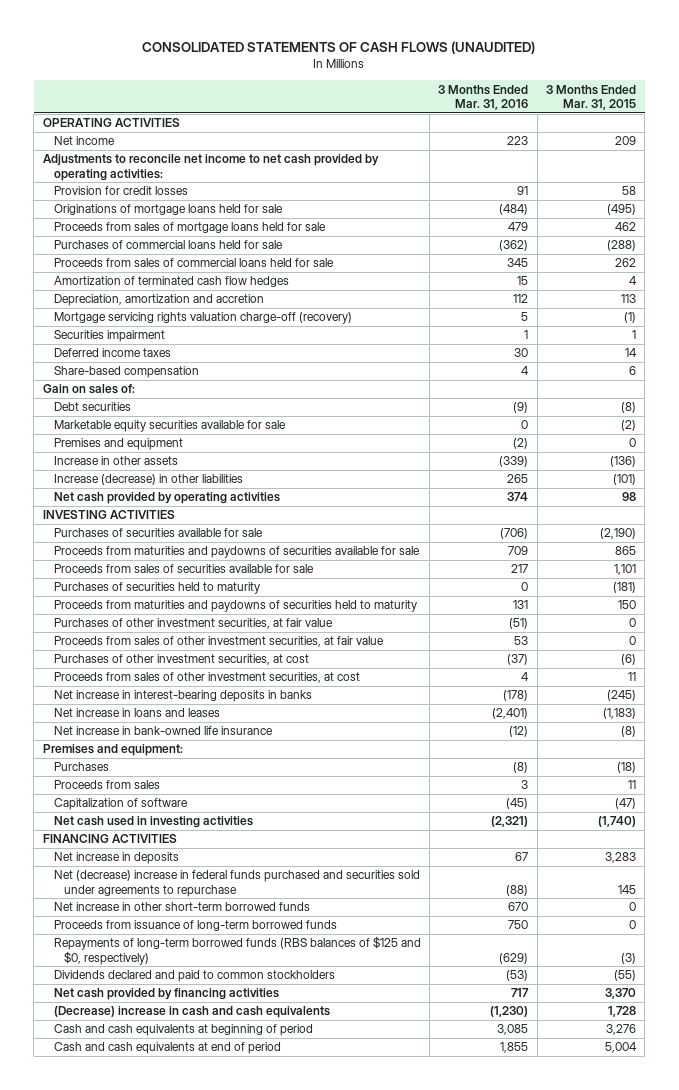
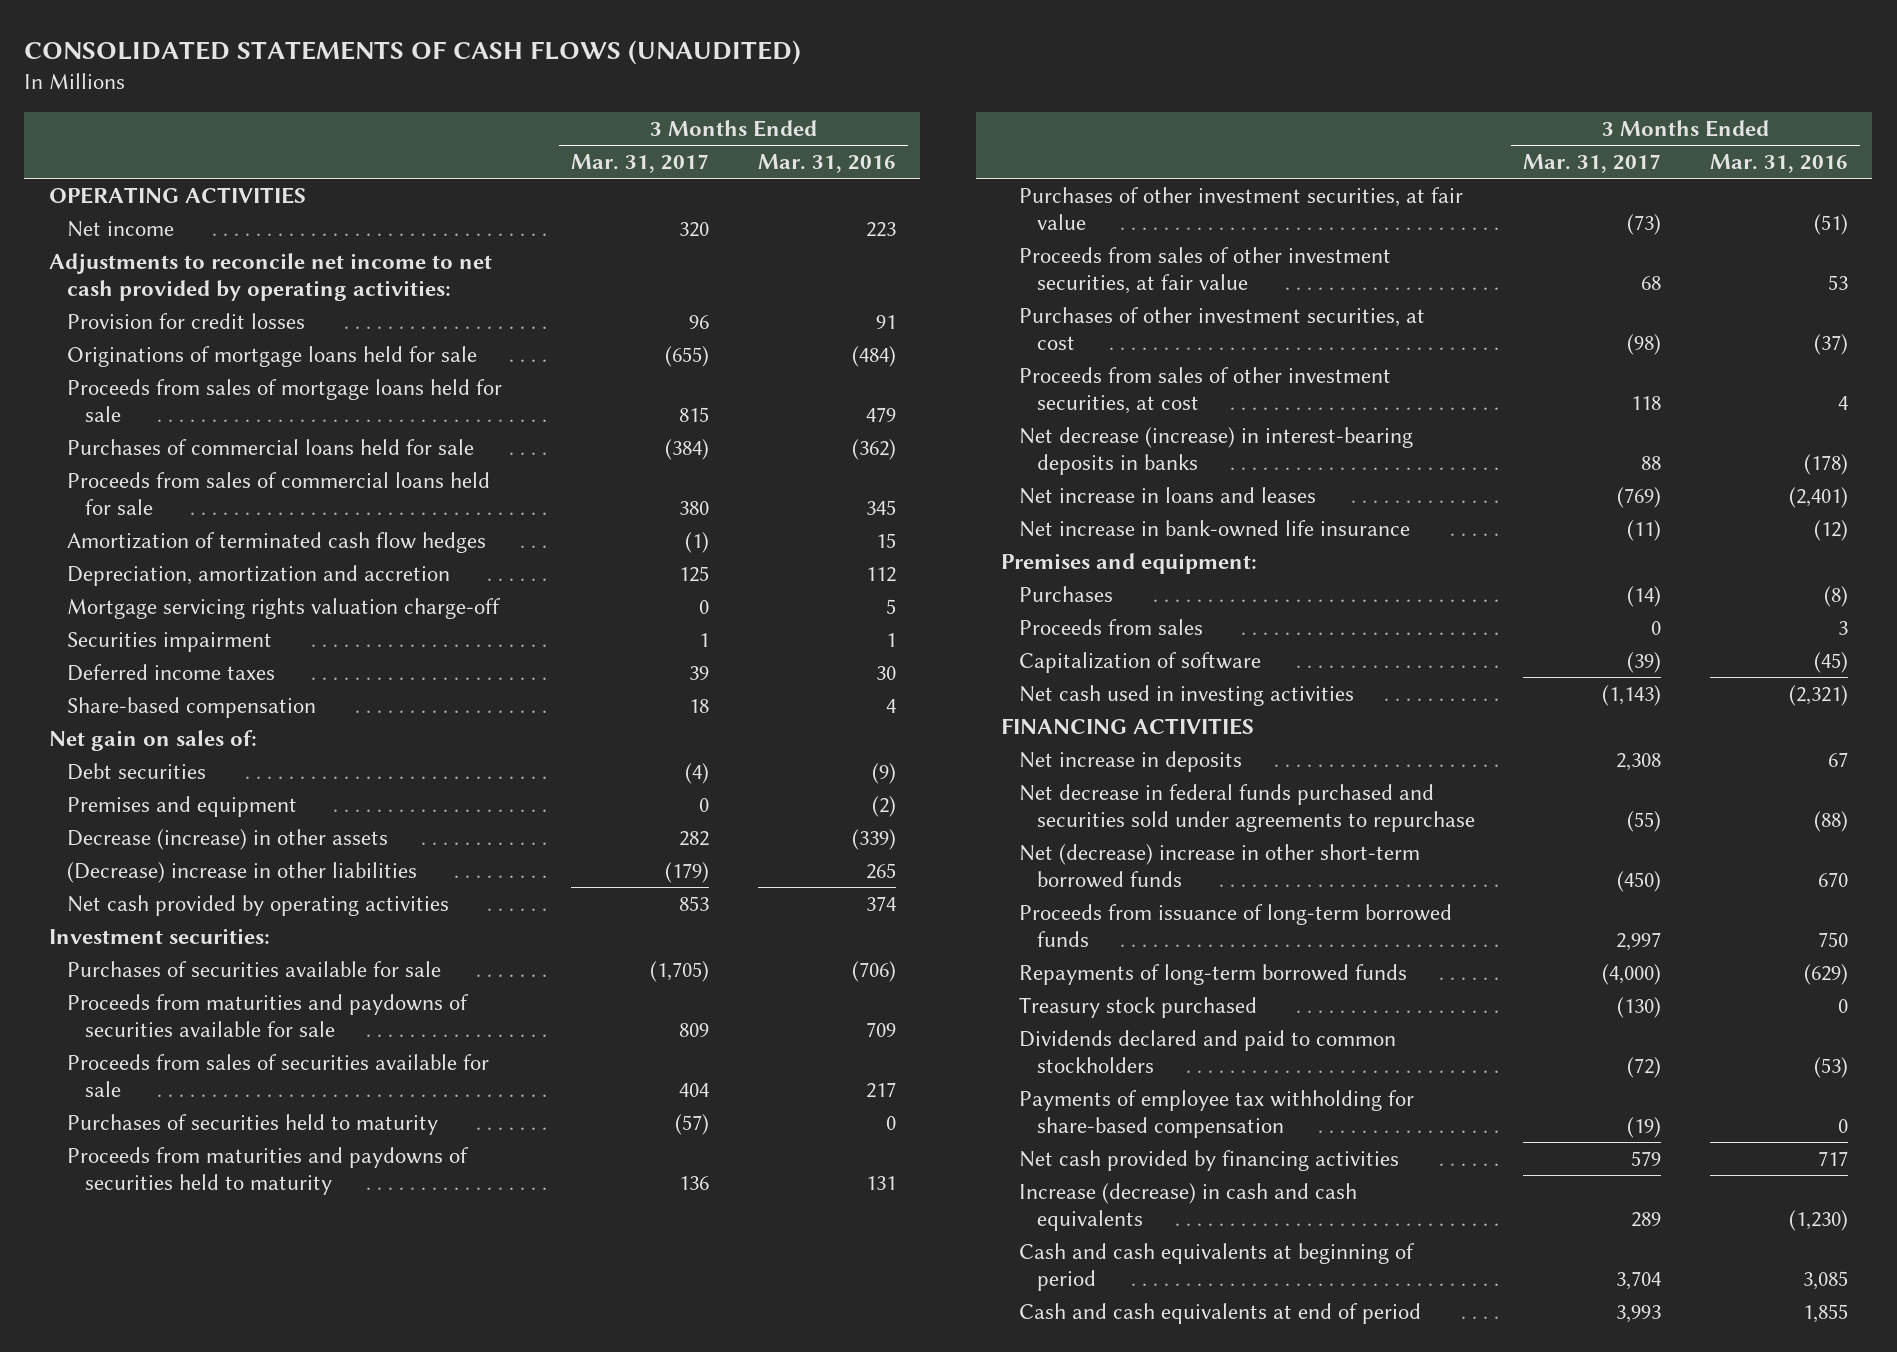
[545,84,636,110] 3 Months Ended Mar. 31, 2015 -> none
none -> [571,154,710,174] Mar. 31, 2017
[53,312,352,325] Mortgage servicing rights valuation charge-off (recovery) -> [66,597,501,619] Mortgage servicing rights valuation charge-off
[42,384,135,395] Gain on sales of: -> [48,729,257,751] Net gain on sales of:
[53,420,286,433] Marketable equity securities available for sale -> none
[53,456,178,466] Increase in other assets -> [66,828,388,850] Decrease (increase) in other assets
[53,474,243,486] Increase (decrease) in other liabilities -> [66,861,417,883] (Decrease) increase in other liabilities
[42,510,175,520] INVESTING ACTIVITIES -> none
none -> [48,927,270,944] Investment securities:
[53,690,312,703] Net increase in interest-bearing deposits in banks -> [1018,426,1413,475] Net decrease (increase) in interest-bearing deposits in banks
[53,870,420,897] Net (decrease) increase in federal funds purchased and securities sold under agreements to repurchase -> [1018,783,1475,832] Net decrease in federal funds purchased and securities sold under agreements to repurchase
[53,902,310,912] Net increase in other short-term borrowed funds -> [1018,843,1420,888] Net (decrease) increase in other short-term borrowed funds
[53,936,421,965] Repayments of long-term borrowed funds (RBS balances of $125 and $0, respectively) -> [1018,963,1407,985] Repayments of long-term borrowed funds
none -> [1018,996,1257,1018] Treasury stock purchased
none -> [1018,1089,1414,1138] Payments of employee tax withholding for share-based compensation
[53,1006,330,1019] (Decrease) increase in cash and cash equivalents -> [1018,1182,1357,1231] Increase (decrease) in cash and cash equivalents

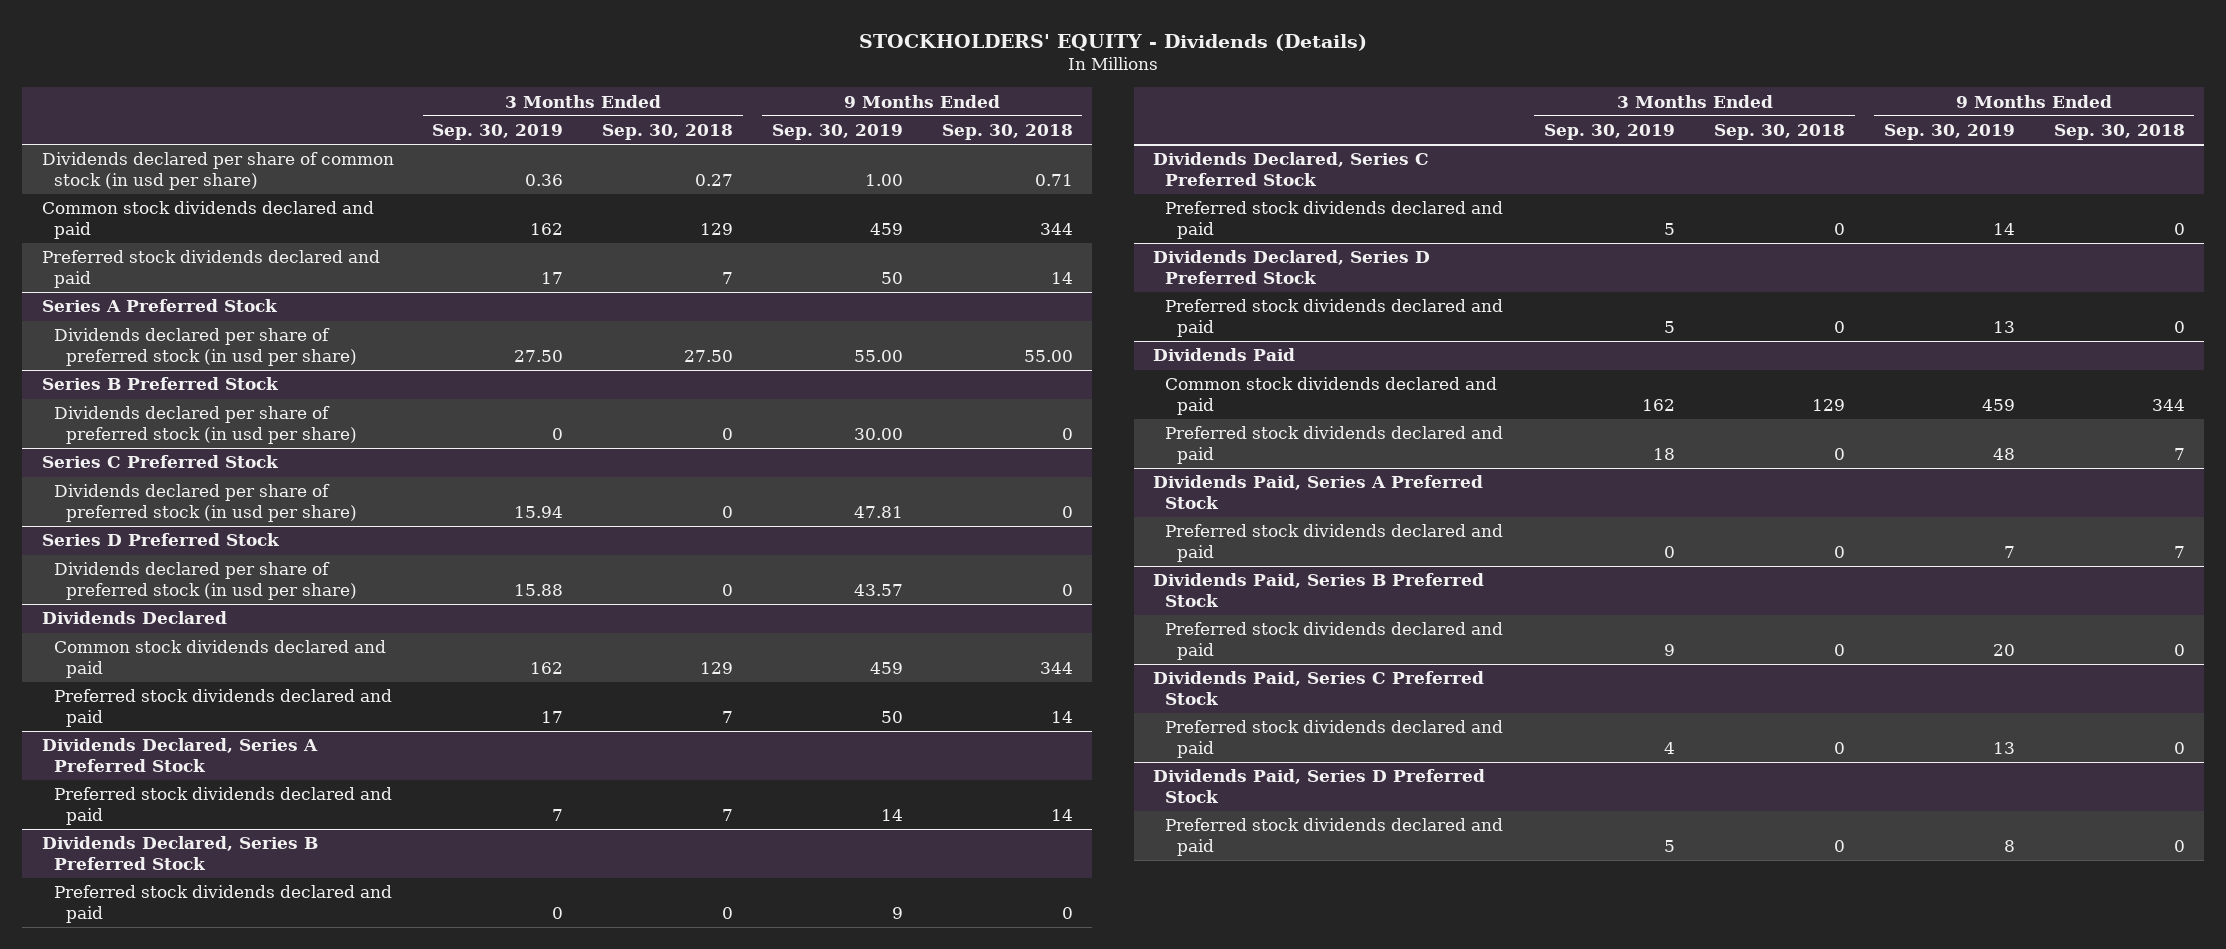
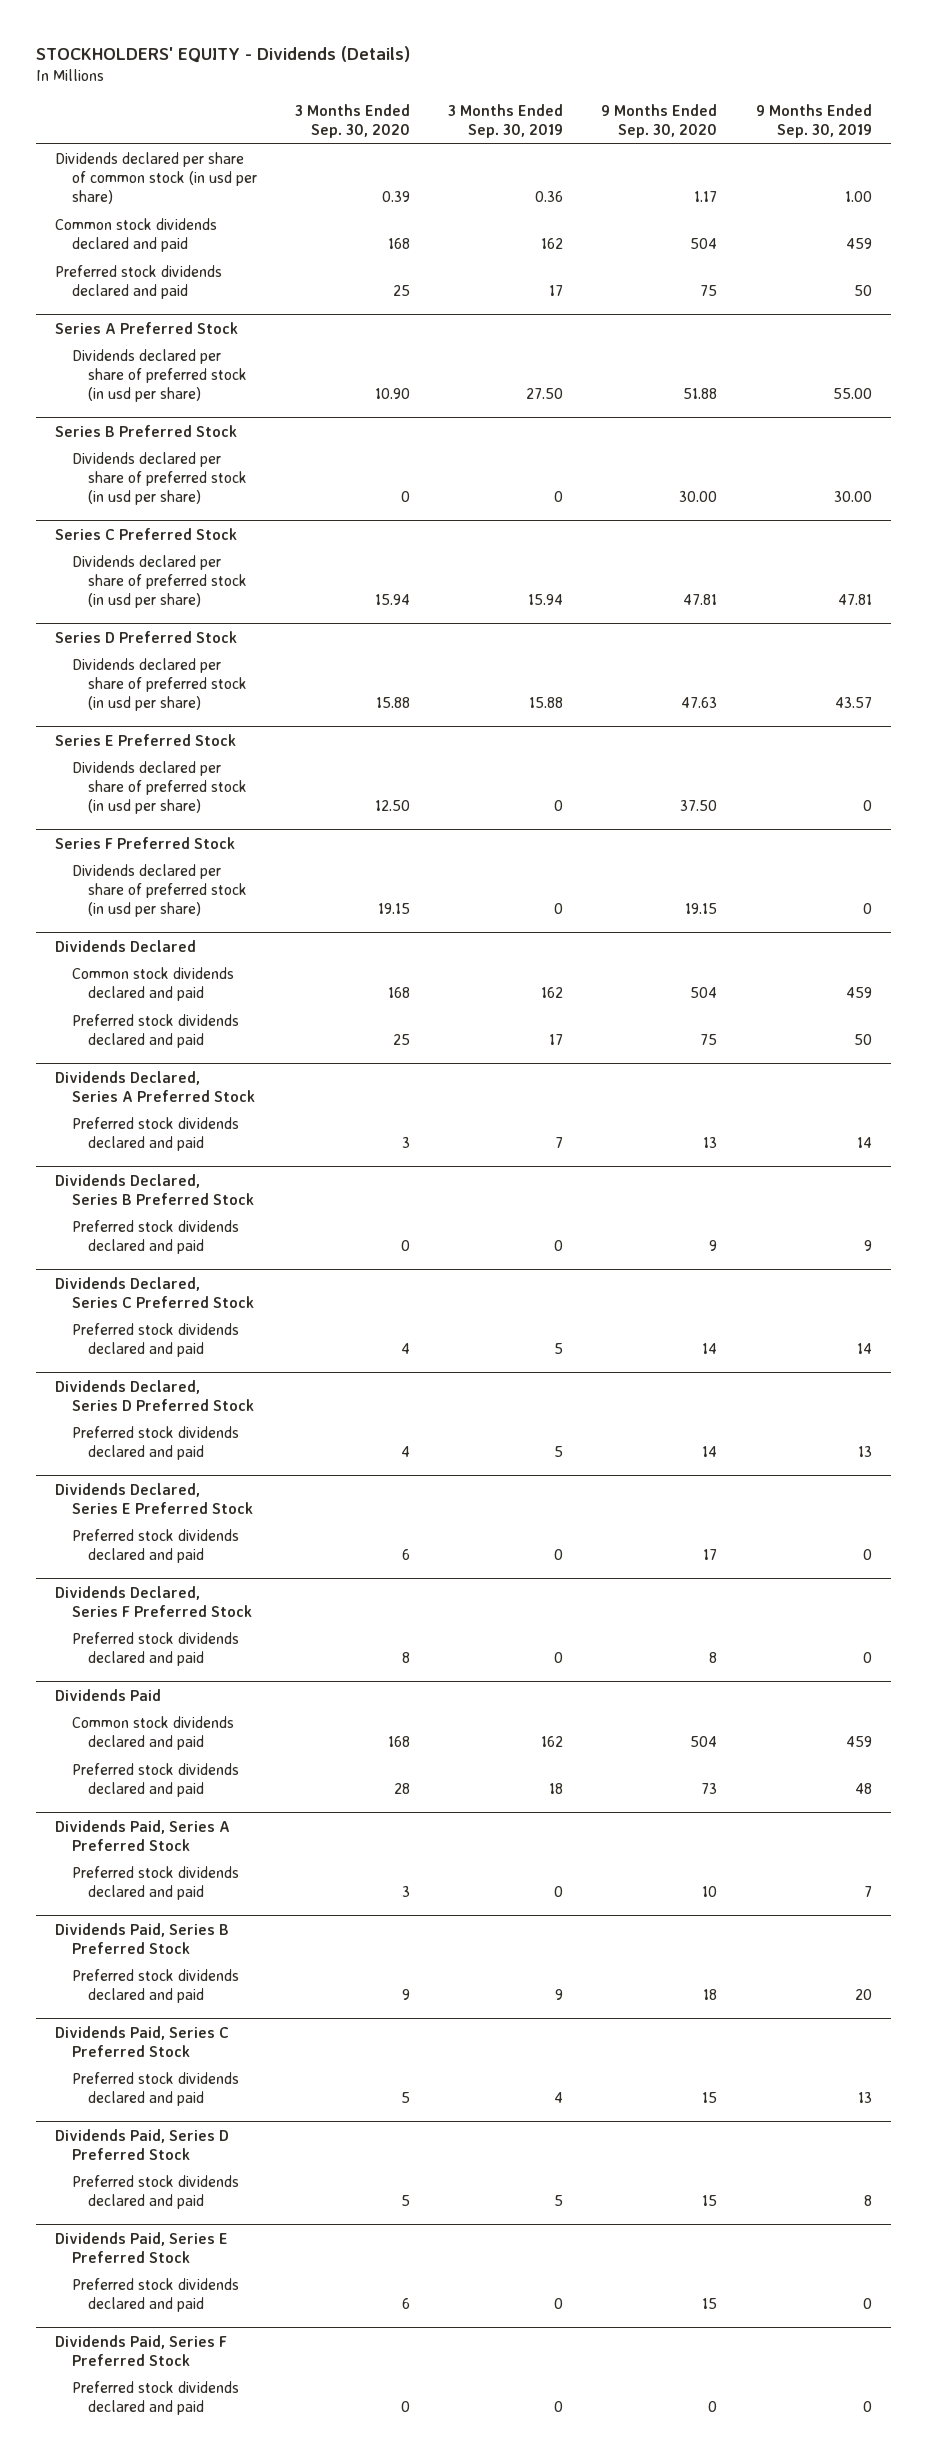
[602,124,734,141] Sep. 30, 2018 -> none
[941,124,1073,141] Sep. 30, 2018 -> none
none -> [294,104,410,138] 3 Months Ended Sep. 30, 2020
none -> [601,104,718,138] 9 Months Ended Sep. 30, 2020
none -> [54,733,236,746] Series E Preferred Stock
none -> [71,761,248,814] Dividends declared per share of preferred stock (in usd per share)
none -> [54,836,235,849] Series F Preferred Stock
none -> [71,864,248,917] Dividends declared per share of preferred stock (in usd per share)
none -> [54,1482,253,1514] Dividends Declared, Series E Preferred Stock
none -> [71,1529,239,1564] Preferred stock dividends declared and paid
none -> [54,1585,252,1617] Dividends Declared, Series F Preferred Stock
none -> [71,1632,239,1667] Preferred stock dividends declared and paid
none -> [54,2231,228,2263] Dividends Paid, Series E Preferred Stock
none -> [71,2278,239,2313] Preferred stock dividends declared and paid
none -> [54,2334,227,2366] Dividends Paid, Series F Preferred Stock
none -> [71,2381,239,2416] Preferred stock dividends declared and paid

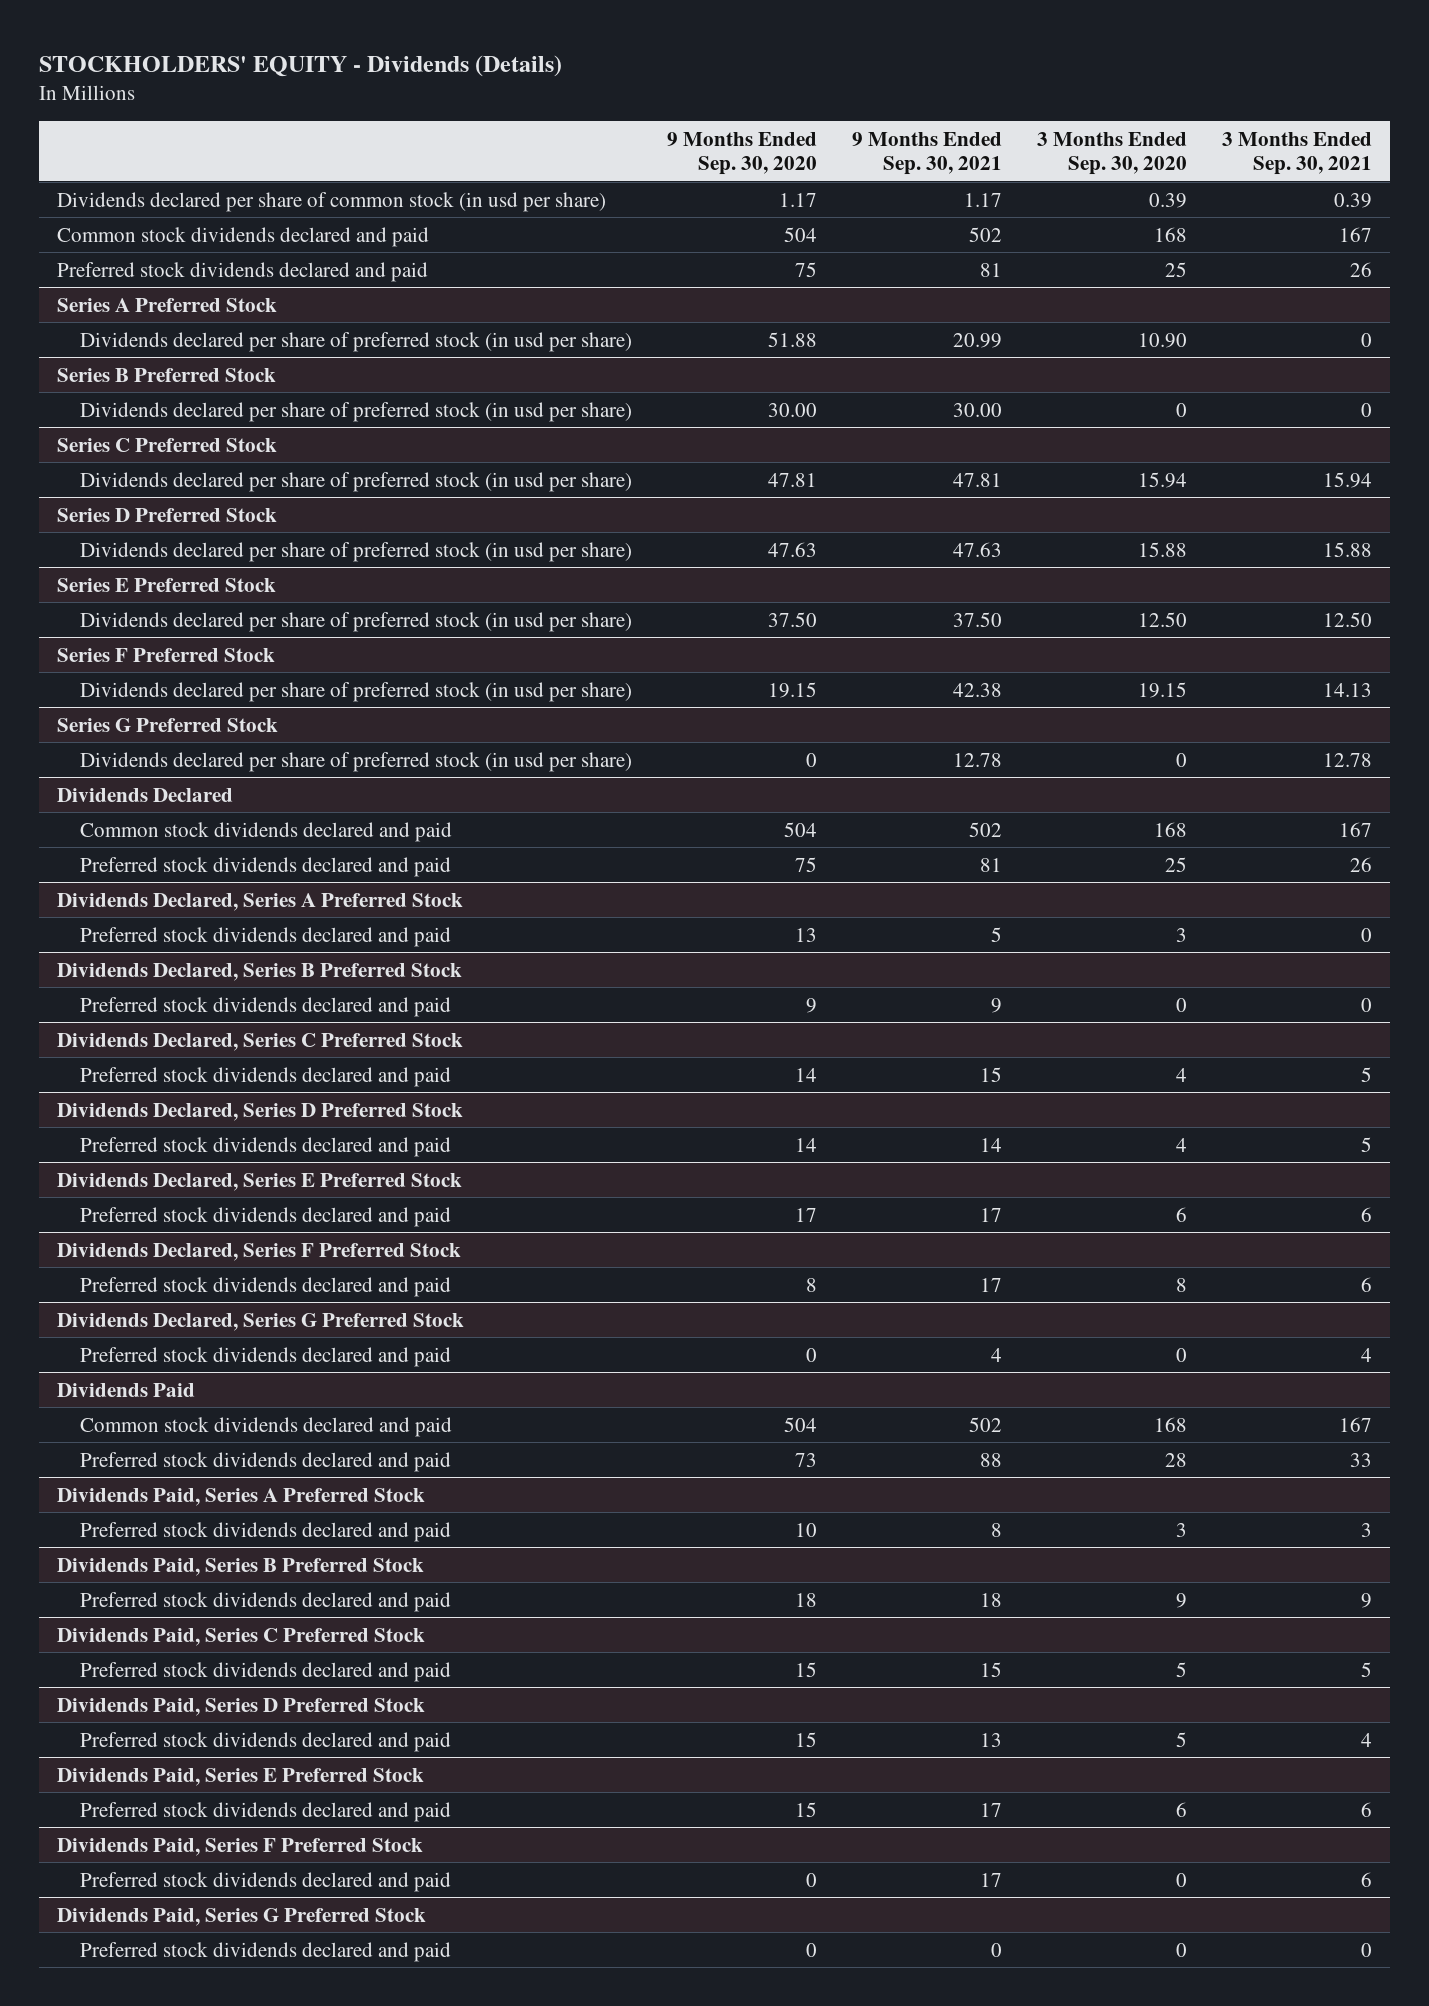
[448,104,564,138] 3 Months Ended Sep. 30, 2019 -> none
[755,104,872,138] 9 Months Ended Sep. 30, 2019 -> none
none -> [852,131,1003,175] 9 Months Ended Sep. 30, 2021
none -> [1222,131,1373,175] 3 Months Ended Sep. 30, 2021
none -> [56,717,278,732] Series G Preferred Stock
none -> [80,751,633,772] Dividends declared per share of preferred stock (in usd per share)
none -> [56,1312,464,1331] Dividends Declared, Series G Preferred Stock
none -> [80,1346,452,1367] Preferred stock dividends declared and paid
none -> [56,1907,426,1926] Dividends Paid, Series G Preferred Stock
none -> [80,1941,452,1962] Preferred stock dividends declared and paid

